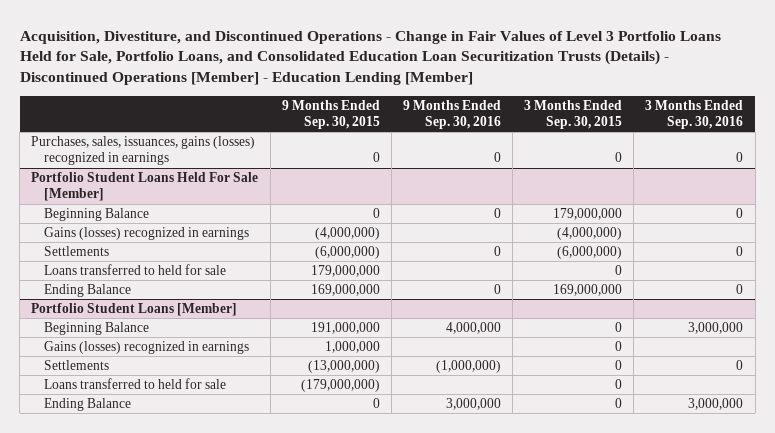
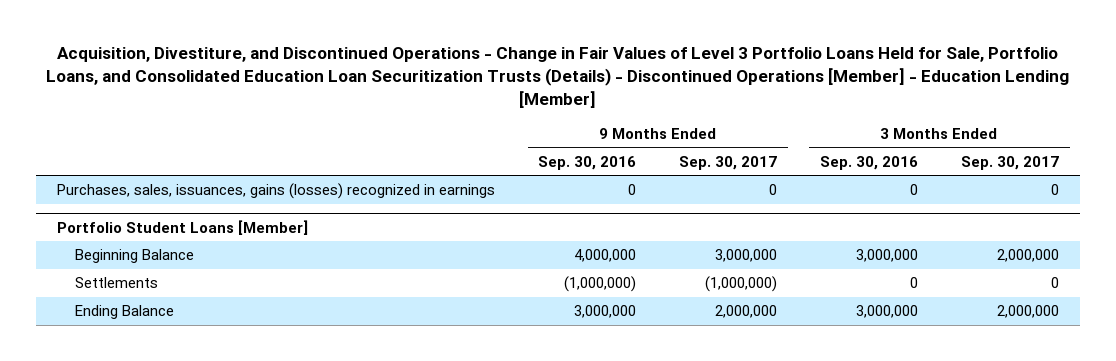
[281,99,380,129] 9 Months Ended Sep. 30, 2015 -> none
[524,99,623,129] 3 Months Ended Sep. 30, 2015 -> none
none -> [679,155,778,170] Sep. 30, 2017
none -> [960,155,1059,170] Sep. 30, 2017
[31,172,259,202] Portfolio Student Loans Held For Sale [Member] -> none
[44,208,150,222] Beginning Balance -> none
[44,227,250,241] Gains (losses) recognized in earnings -> none
[44,246,110,257] Settlements -> none
[44,264,227,276] Loans transferred to held for sale -> none
[44,284,132,298] Ending Balance -> none
[44,341,250,355] Gains (losses) recognized in earnings -> none
[44,378,227,390] Loans transferred to held for sale -> none

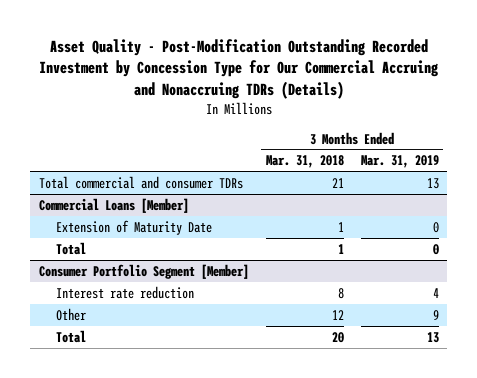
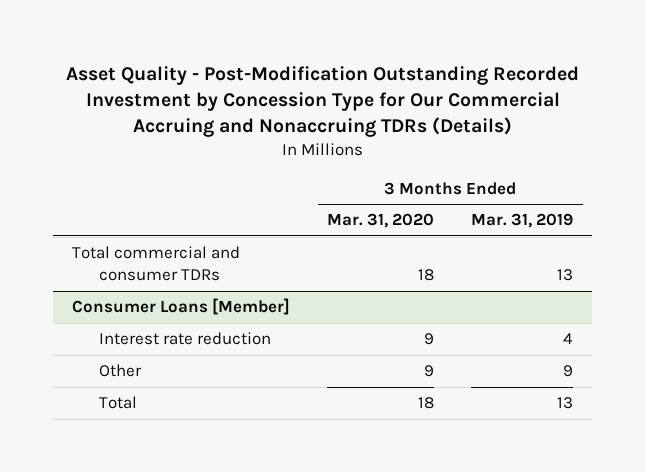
[265,155,344,169] Mar. 31, 2018 -> none
none -> [327,213,435,229] Mar. 31, 2020
[38,197,189,213] Commercial Loans [Member] -> none
[55,219,212,235] Extension of Maturity Date -> none
[55,241,86,255] Total -> none
[38,263,249,279] Consumer Portfolio Segment [Member] -> [71,298,290,316] Consumer Loans [Member]

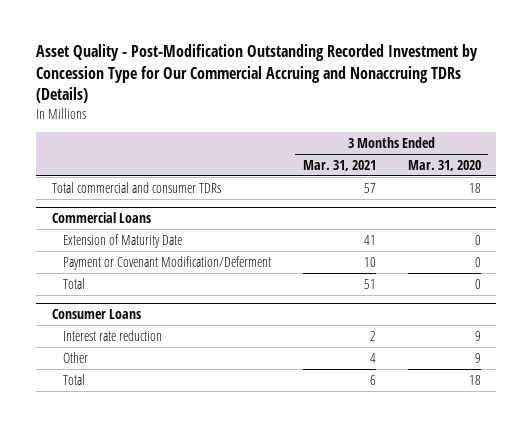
[471,213,574,229] Mar. 31, 2019 -> none
none -> [302,159,376,171] Mar. 31, 2021
none -> [51,211,151,223] Commercial Loans
none -> [63,233,183,248] Extension of Maturity Date
none -> [63,255,272,270] Payment or Covenant Modification/Deferment
none -> [63,277,86,289] Total
[71,298,290,316] Consumer Loans [Member] -> [51,308,141,319] Consumer Loans

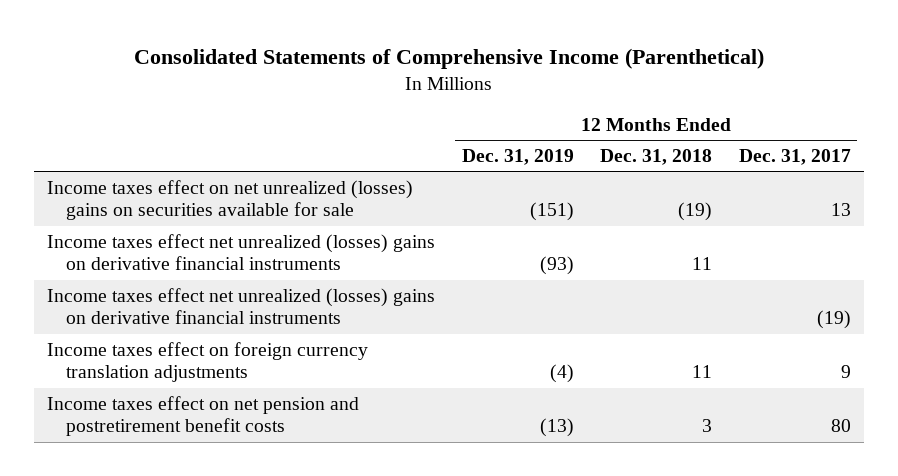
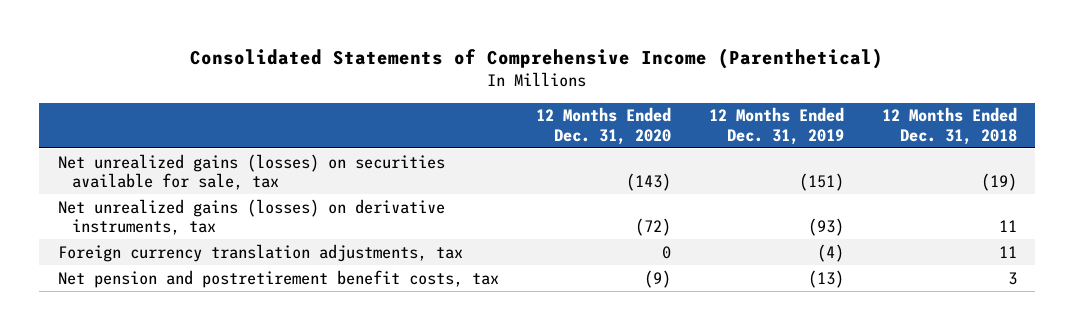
[738,148,851,165] Dec. 31, 2017 -> none
none -> [536,107,672,145] 12 Months Ended Dec. 31, 2020
[47,287,436,325] Income taxes effect net unrealized (losses) gains on derivative financial instruments -> none
[47,179,414,221] Income taxes effect on net unrealized (losses) gains on securities available for sale -> [57,153,445,191] Net unrealized gains (losses) on securities available for sale, tax
[47,233,436,271] Income taxes effect net unrealized (losses) gains on derivative financial instruments -> [57,198,445,236] Net unrealized gains (losses) on derivative instruments, tax
[47,341,369,383] Income taxes effect on foreign currency translation adjustments -> [57,243,463,262] Foreign currency translation adjustments, tax
[47,395,360,437] Income taxes effect on net pension and postretirement benefit costs -> [57,269,499,288] Net pension and postretirement benefit costs, tax

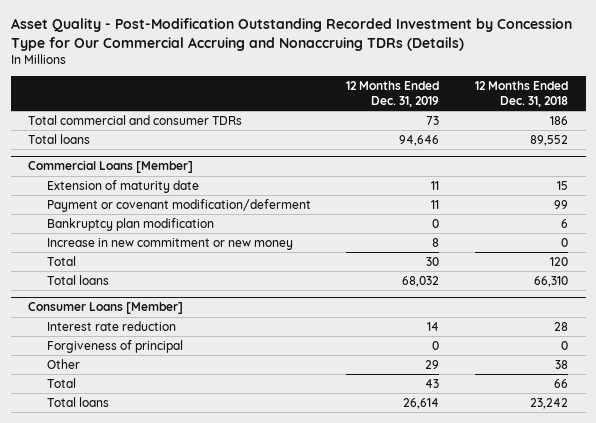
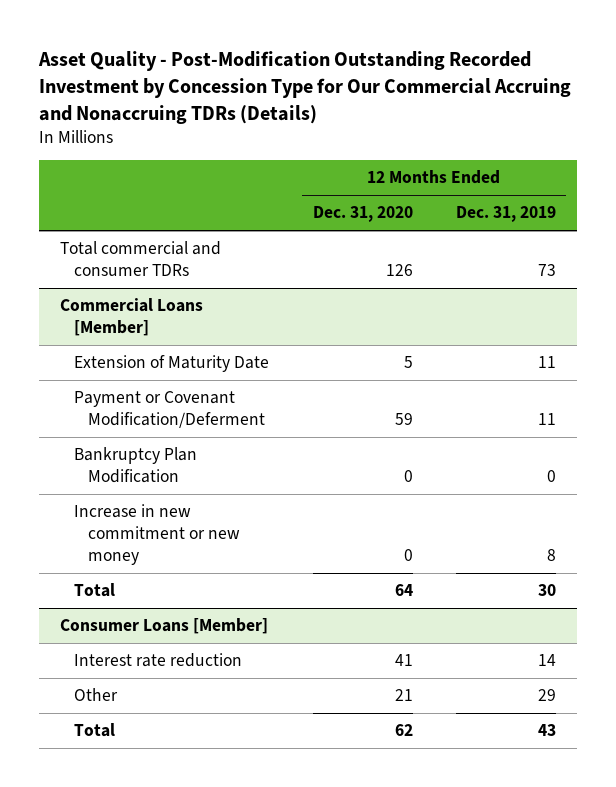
[474,80,568,107] 12 Months Ended Dec. 31, 2018 -> none
none -> [312,206,413,223] Dec. 31, 2020
[28,133,91,144] Total loans -> none
[47,179,200,193] Extension of maturity date -> [74,355,270,373] Extension of Maturity Date
[47,198,312,212] Payment or covenant modification/deferment -> [74,391,266,429] Payment or Covenant Modification/Deferment
[47,217,215,231] Bankruptcy plan modification -> [74,447,198,484] Bankruptcy Plan Modification
[47,274,110,285] Total loans -> none
[47,339,184,353] Forgiveness of principal -> none
[47,396,110,407] Total loans -> none

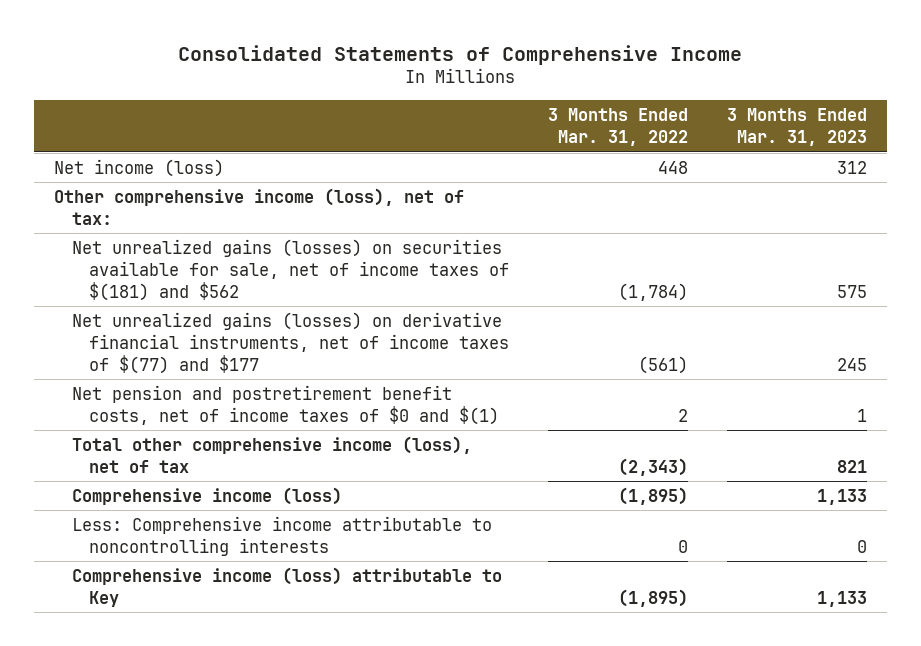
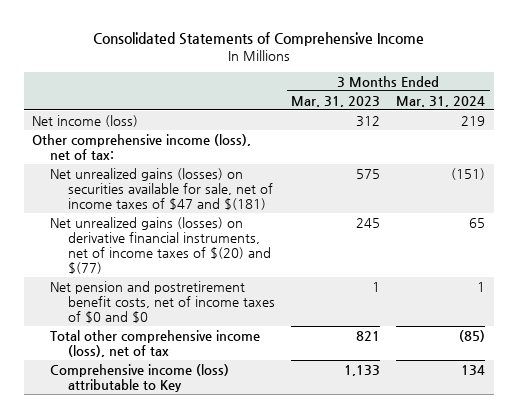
[548,108,689,147] 3 Months Ended Mar. 31, 2022 -> none
none -> [396,95,486,107] Mar. 31, 2024
[71,238,510,301] Net unrealized gains (losses) on securities available for sale, net of income taxes of $(181) and $562 -> [50,167,273,210] Net unrealized gains (losses) on securities available for sale, net of income taxes of $47 and $(181)
[71,311,510,374] Net unrealized gains (losses) on derivative financial instruments, net of income taxes of $(77) and $177 -> [50,216,271,274] Net unrealized gains (losses) on derivative financial instruments, net of income taxes of $(20) and $(77)
[71,384,500,425] Net pension and postretirement benefit costs, net of income taxes of $0 and $(1) -> [50,280,275,323] Net pension and postretirement benefit costs, net of income taxes of $0 and $0
[71,486,342,505] Comprehensive income (loss) -> none
[71,515,492,556] Less: Comprehensive income attributable to noncontrolling interests -> none

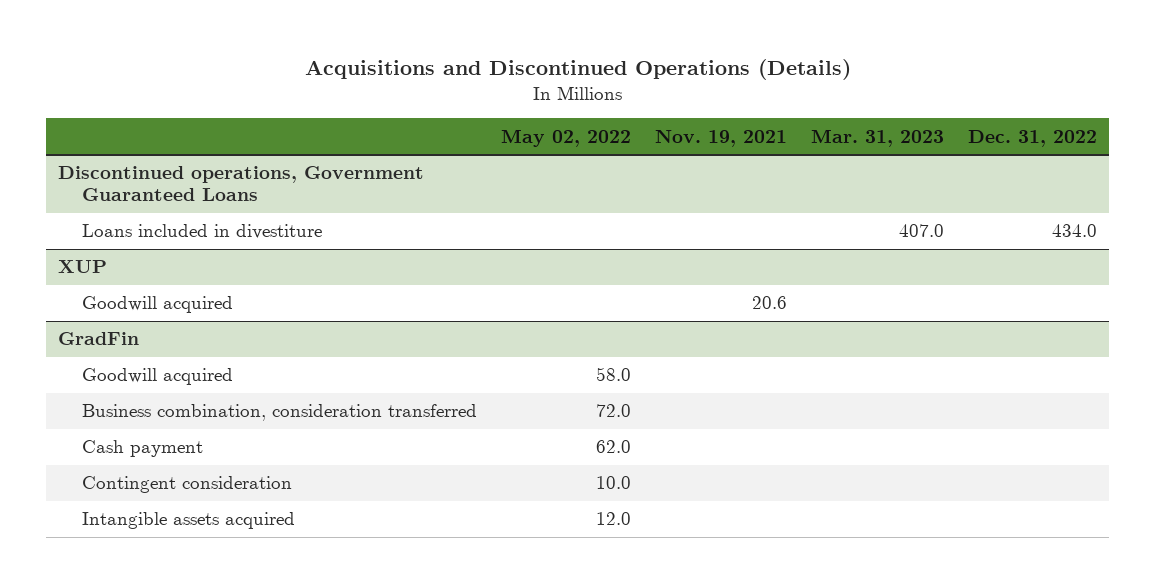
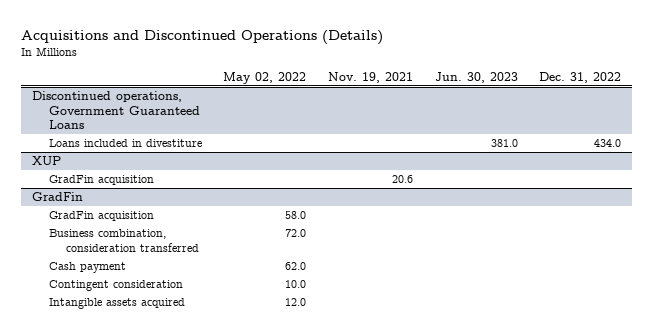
[810,128,944,147] Mar. 31, 2023 -> none
none -> [434,72,518,84] Jun. 30, 2023
[82,296,234,314] Goodwill acquired -> [48,175,154,186] GradFin acquisition
[82,368,234,386] Goodwill acquired -> [48,211,154,222] GradFin acquisition

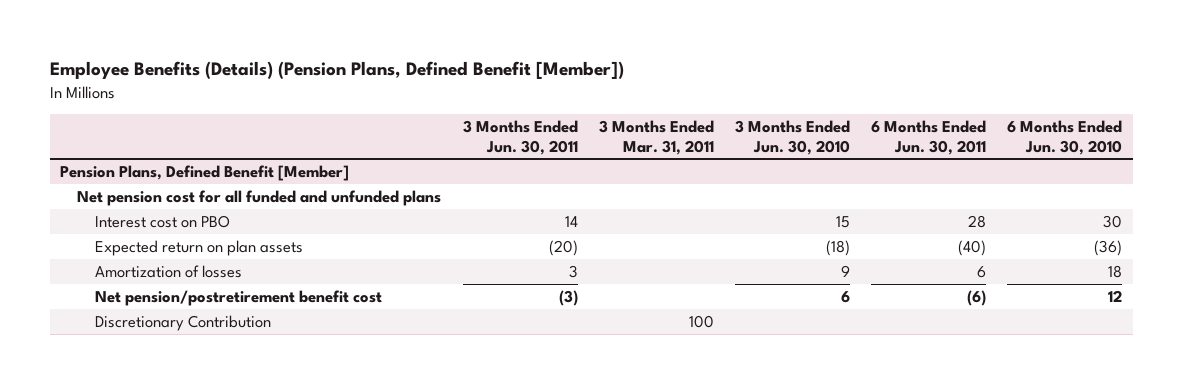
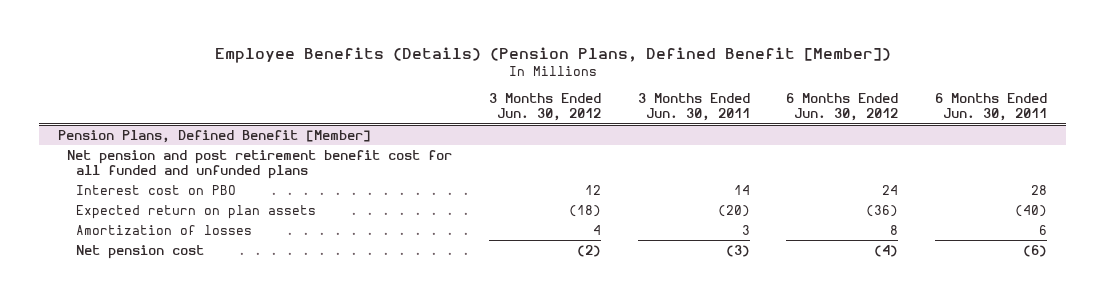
[598,120,714,155] 3 Months Ended Mar. 31, 2011 -> none
[734,120,850,155] 3 Months Ended Jun. 30, 2010 -> none
[1007,120,1123,155] 6 Months Ended Jun. 30, 2010 -> none
none -> [488,93,601,122] 3 Months Ended Jun. 30, 2012
none -> [786,93,899,122] 6 Months Ended Jun. 30, 2012
[77,189,442,206] Net pension cost for all funded and unfunded plans -> [66,150,452,179] Net pension and post retirement benefit cost for all funded and unfunded plans
[94,314,271,331] Discretionary Contribution -> none
[94,289,382,306] Net pension/postretirement benefit cost -> [75,245,204,260] Net pension cost

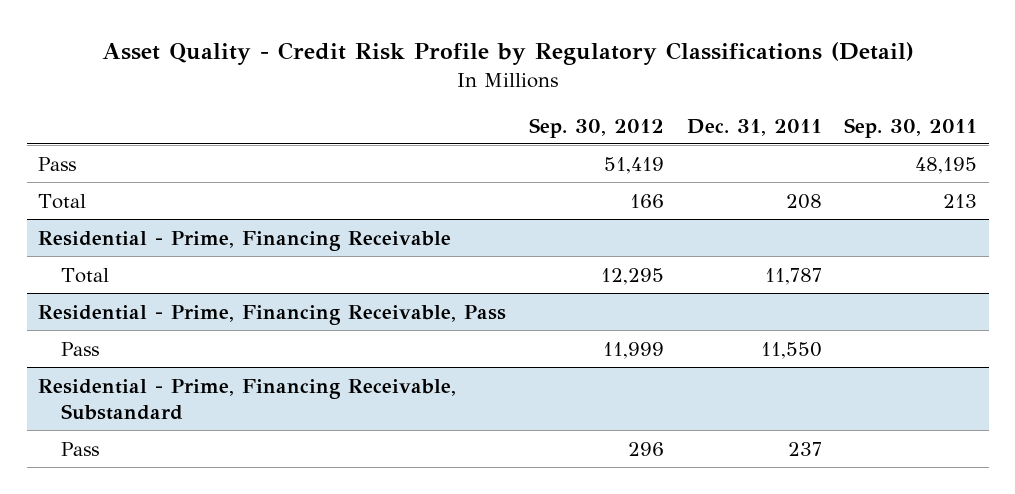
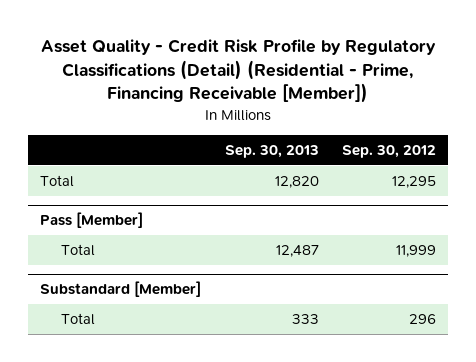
[101,41,914,65] Asset Quality - Credit Risk Profile by Regulatory Classifications (Detail) -> [41,38,437,104] Asset Quality - Credit Risk Profile by Regulatory Classifications (Detail) (Residential - Prime, Financing Receivable [Member])
[686,118,822,136] Dec. 31, 2011 -> none
[844,117,978,138] Sep. 30, 2011 -> none
none -> [224,145,319,159] Sep. 30, 2013
[38,156,77,171] Pass -> none
[38,193,87,209] Total -> none
[38,230,452,251] Residential - Prime, Financing Receivable -> none
[38,304,507,325] Residential - Prime, Financing Receivable, Pass -> none
[38,378,457,420] Residential - Prime, Financing Receivable, Substandard -> none
none -> [40,212,144,229] Pass [Member]
[61,341,100,356] Pass -> [60,244,95,257] Total
none -> [40,281,202,298] Substandard [Member]
[61,441,100,456] Pass -> [60,313,95,326] Total

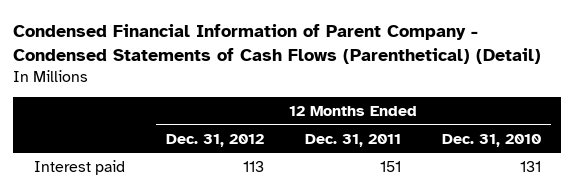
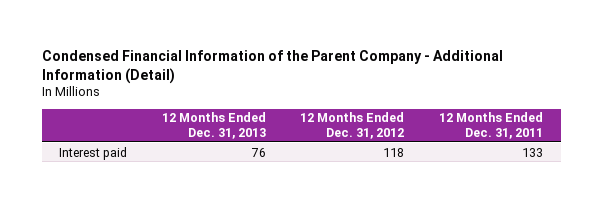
[13,24,542,65] Condensed Financial Information of Parent Company - Condensed Statements of Cash Flows (Parenthetical) (Detail) -> [41,49,503,84] Condensed Financial Information of the Parent Company - Additional Information (Detail)
[441,133,541,147] Dec. 31, 2010 -> none
none -> [161,112,266,139] 12 Months Ended Dec. 31, 2013
[242,160,264,172] 113 -> [383,147,405,157] 118
[379,160,401,172] 151 -> [522,147,544,157] 133

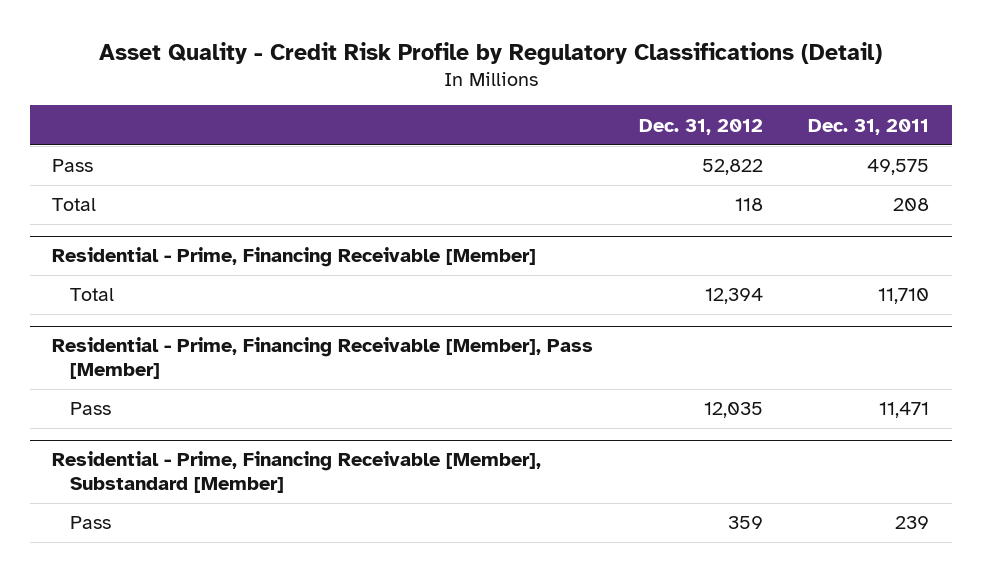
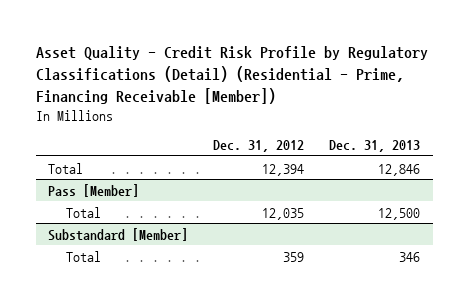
[98,41,882,65] Asset Quality - Credit Risk Profile by Regulatory Classifications (Detail) -> [35,46,428,104] Asset Quality - Credit Risk Profile by Regulatory Classifications (Detail) (Residential - Prime, Financing Receivable [Member])
[808,118,930,135] Dec. 31, 2011 -> none
none -> [329,140,421,153] Dec. 31, 2013
[52,159,94,173] Pass -> none
[52,198,97,212] Total -> none
[52,247,537,268] Residential - Prime, Financing Receivable [Member] -> none
[52,337,594,380] Residential - Prime, Financing Receivable [Member], Pass [Member] -> none
[52,451,542,494] Residential - Prime, Financing Receivable [Member], Substandard [Member] -> none
none -> [48,183,140,197] Pass [Member]
[70,402,112,416] Pass -> [65,206,101,218] Total
none -> [48,227,189,241] Substandard [Member]
[70,516,112,530] Pass -> [65,250,101,262] Total

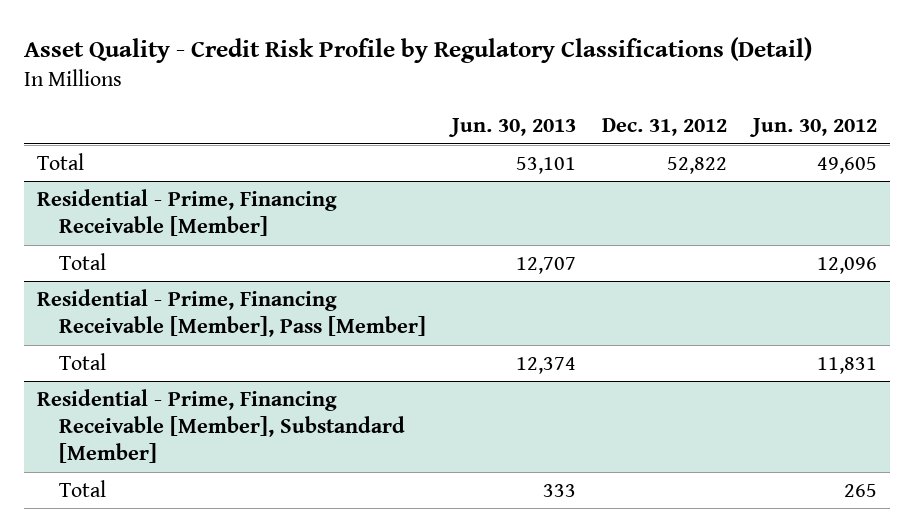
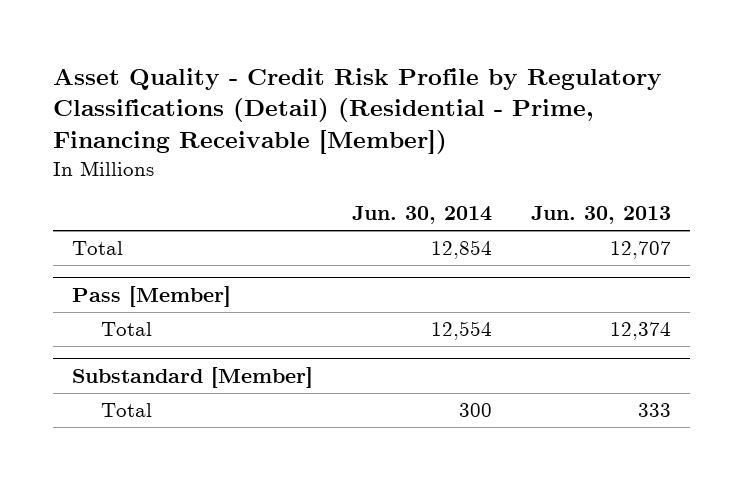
[24,37,813,64] Asset Quality - Credit Risk Profile by Regulatory Classifications (Detail) -> [52,67,662,155] Asset Quality - Credit Risk Profile by Regulatory Classifications (Detail) (Residential - Prime, Financing Receivable [Member])
[601,118,727,137] Dec. 31, 2012 -> none
[748,118,877,138] Jun. 30, 2012 -> none
none -> [351,206,492,225] Jun. 30, 2014
[37,152,85,170] Total -> none
[37,188,338,236] Residential - Prime, Financing Receivable [Member] -> none
[37,288,426,337] Residential - Prime, Financing Receivable [Member], Pass [Member] -> none
none -> [72,285,232,307] Pass [Member]
[37,388,405,464] Residential - Prime, Financing Receivable [Member], Substandard [Member] -> none
none -> [72,366,314,388] Substandard [Member]

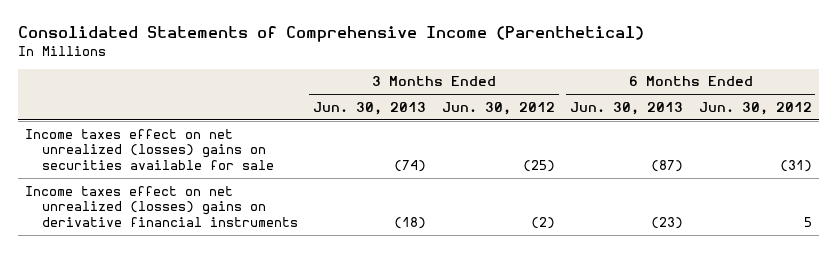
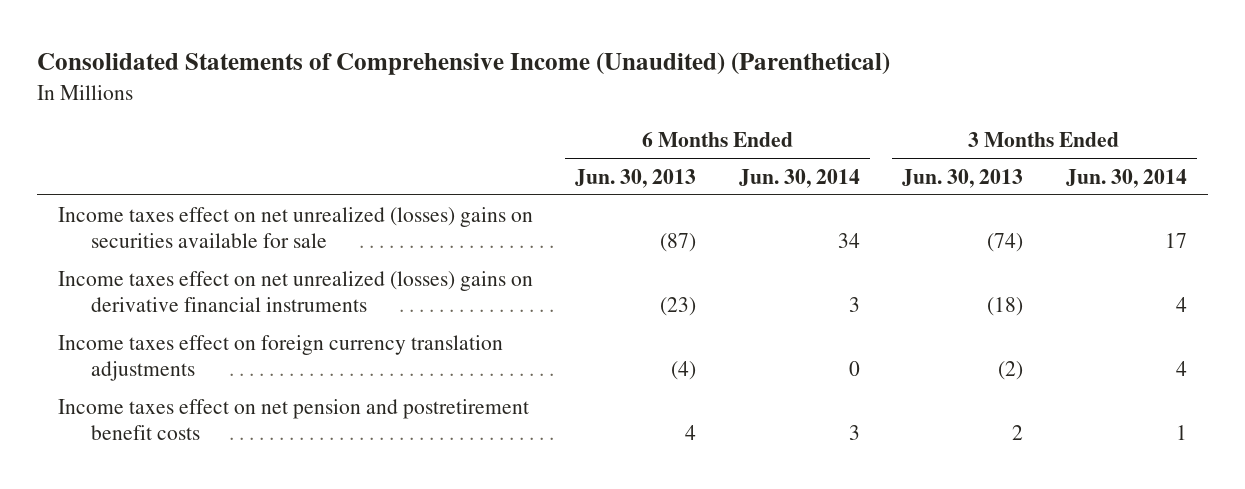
[17,25,644,42] Consolidated Statements of Comprehensive Income (Parenthetical) -> [36,52,890,76] Consolidated Statements of Comprehensive Income (Unaudited) (Parenthetical)
[441,101,555,115] Jun. 30, 2012 -> none
[698,101,812,115] Jun. 30, 2012 -> none
none -> [738,168,860,188] Jun. 30, 2014
none -> [1065,168,1187,188] Jun. 30, 2014
none -> [57,334,503,382] Income taxes effect on foreign currency translation adjustments
none -> [57,398,529,441] Income taxes effect on net pension and postretirement benefit costs

